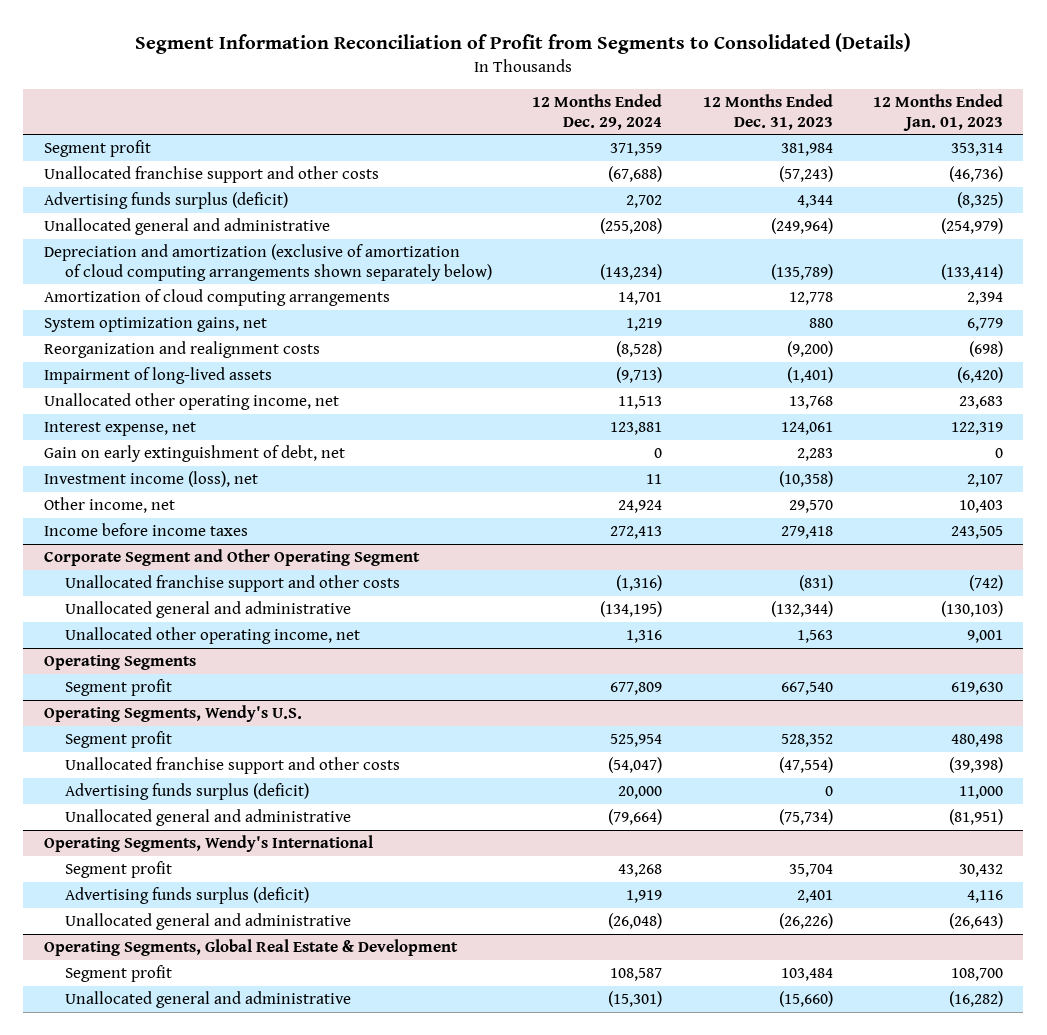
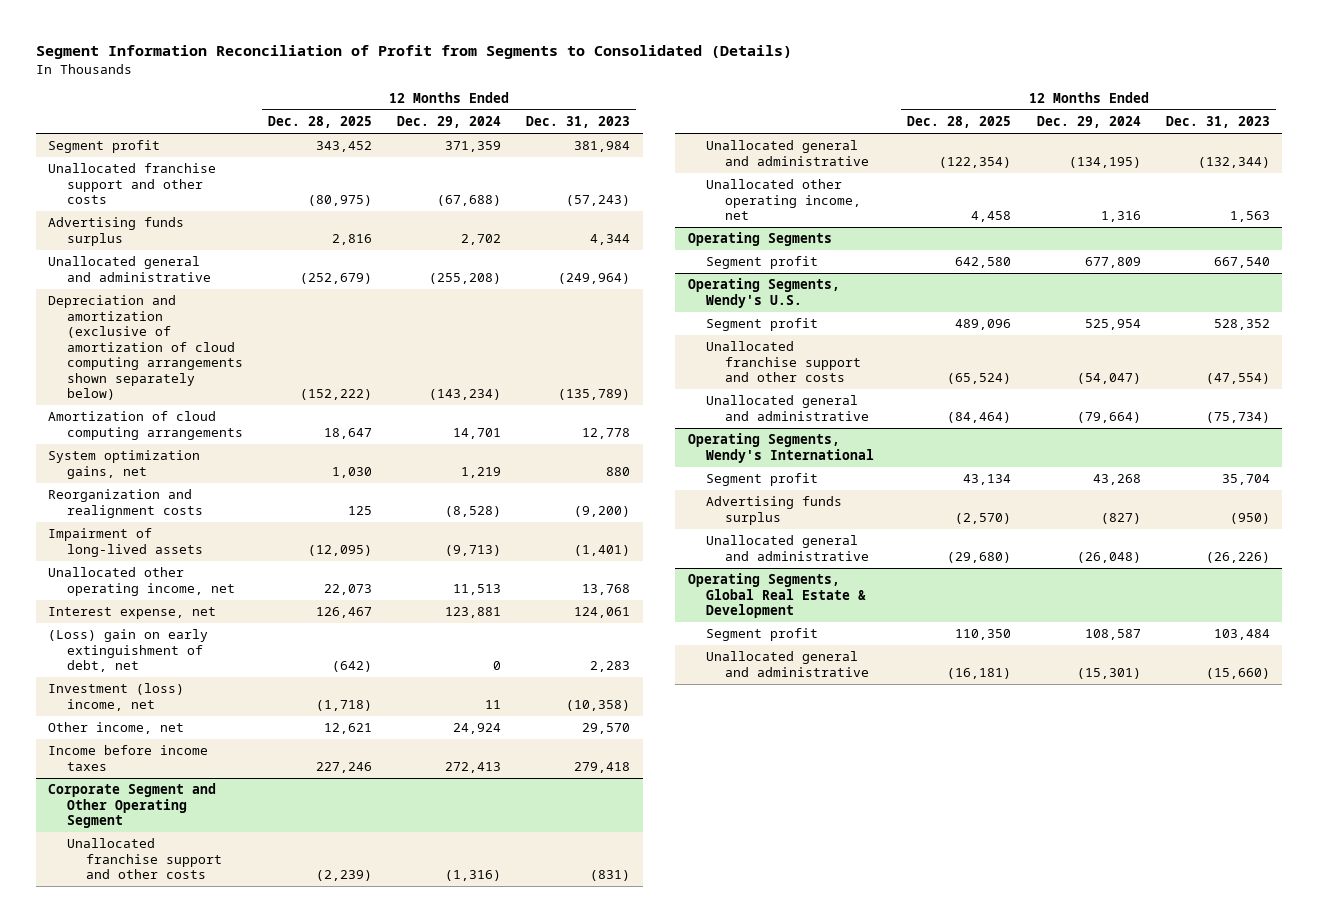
[873,93,1004,131] 12 Months Ended Jan. 01, 2023 -> none
none -> [268,116,373,129] Dec. 28, 2025
[43,192,288,210] Advertising funds surplus (deficit) -> [48,217,185,246] Advertising funds surplus
[43,445,345,463] Gain on early extinguishment of debt, net -> [48,629,209,673] (Loss) gain on early extinguishment of debt, net
[43,471,258,488] Investment income (loss), net -> [48,683,185,711] Investment (loss) income, net
[65,783,310,801] Advertising funds surplus (deficit) -> none
[65,887,310,905] Advertising funds surplus (deficit) -> [706,496,843,525] Advertising funds surplus
[626,890,663,904] 1,919 -> [1100,512,1141,524] (827)
[796,890,833,904] 2,401 -> [1229,512,1270,524] (950)

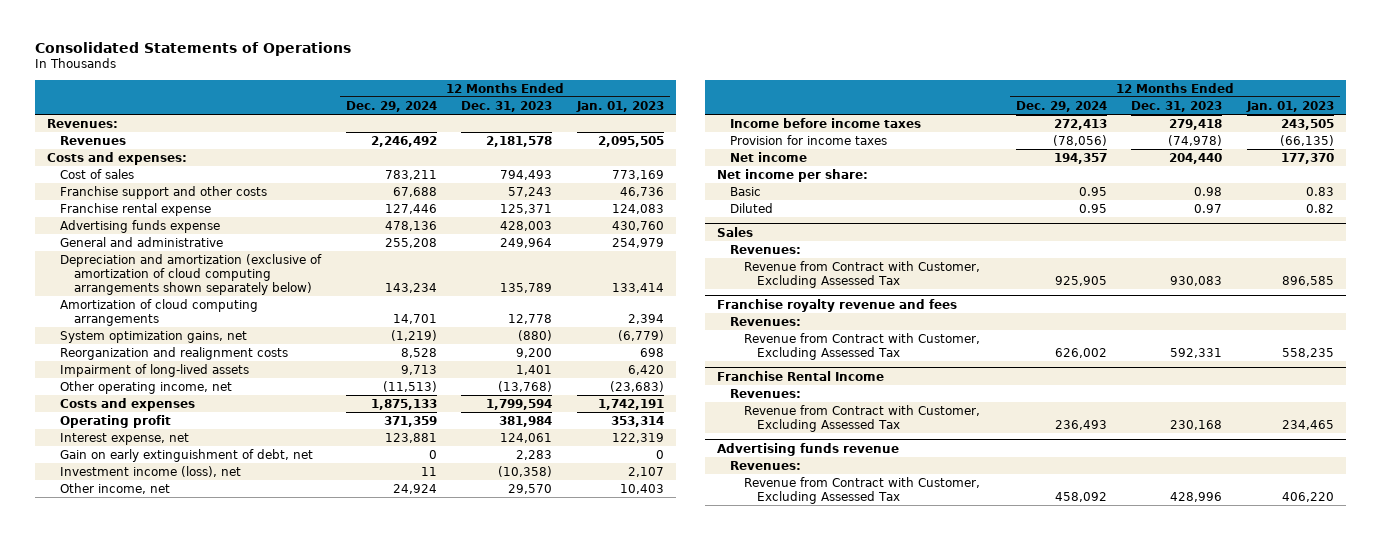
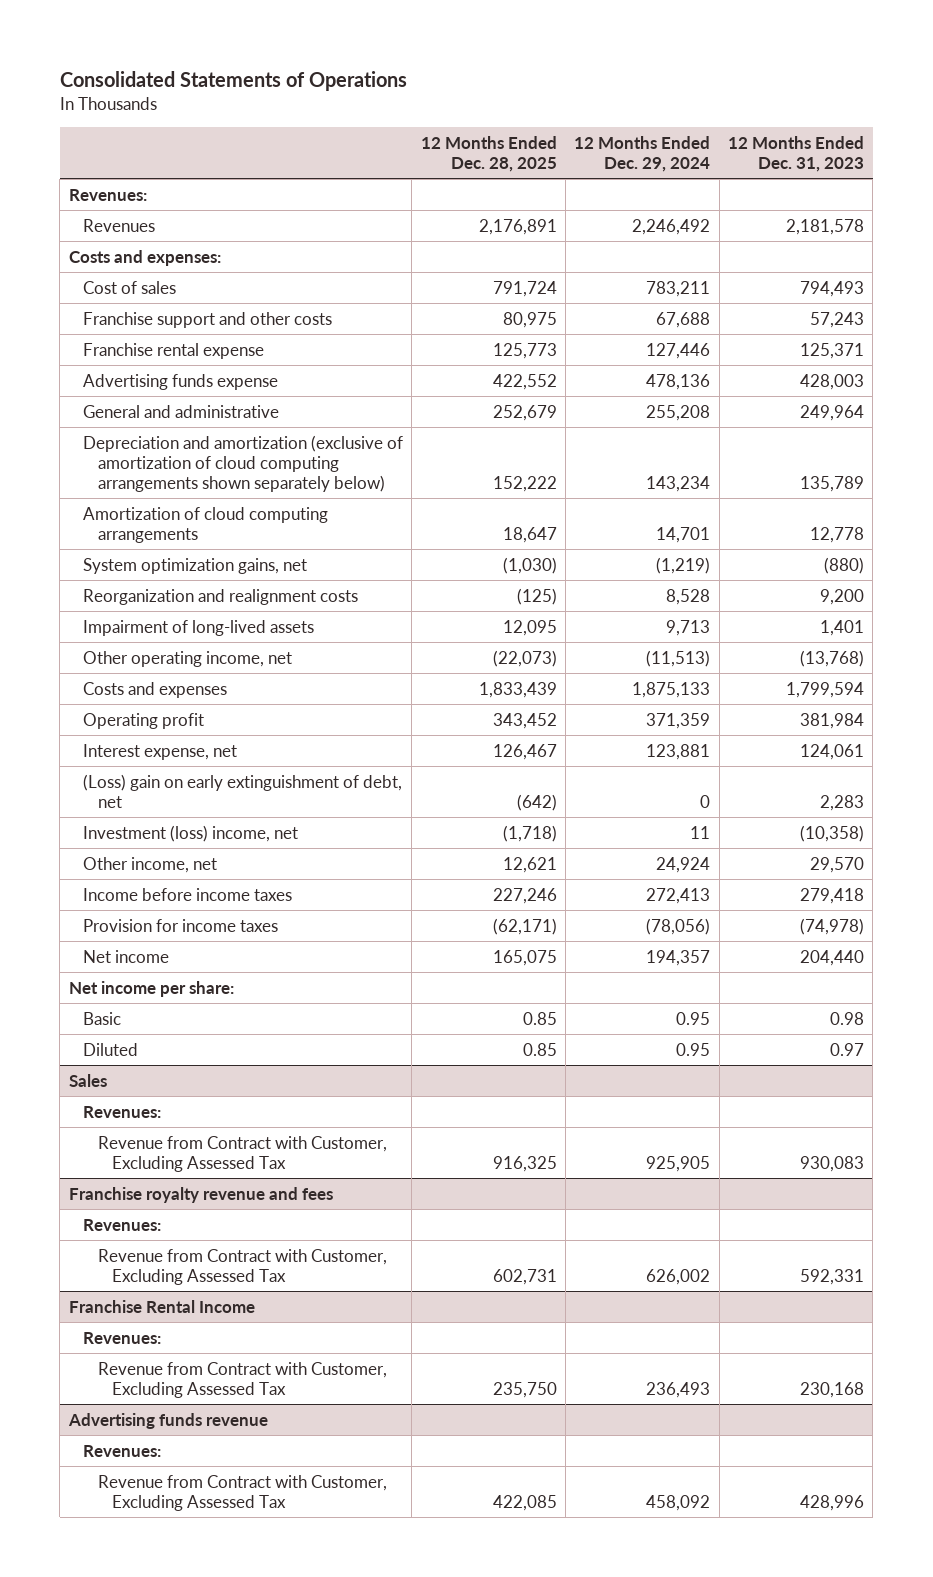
[575,100,664,112] Jan. 01, 2023 -> none
none -> [420,135,557,173] 12 Months Ended Dec. 28, 2025
[60,448,314,462] Gain on early extinguishment of debt, net -> [83,773,403,808] (Loss) gain on early extinguishment of debt, net
[60,465,242,477] Investment income (loss), net -> [83,824,299,842] Investment (loss) income, net

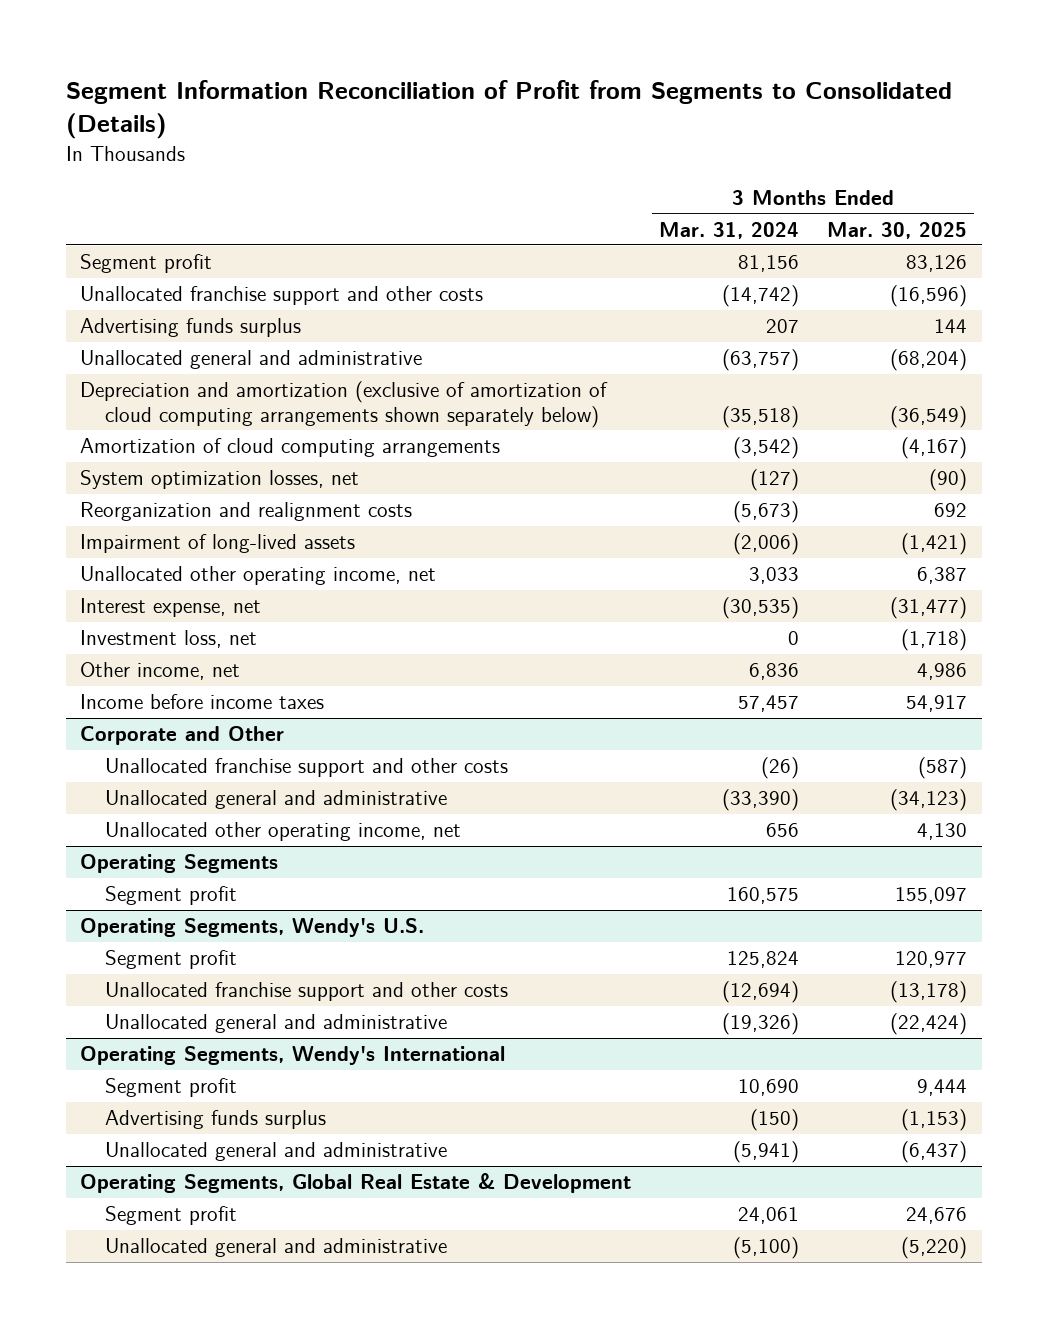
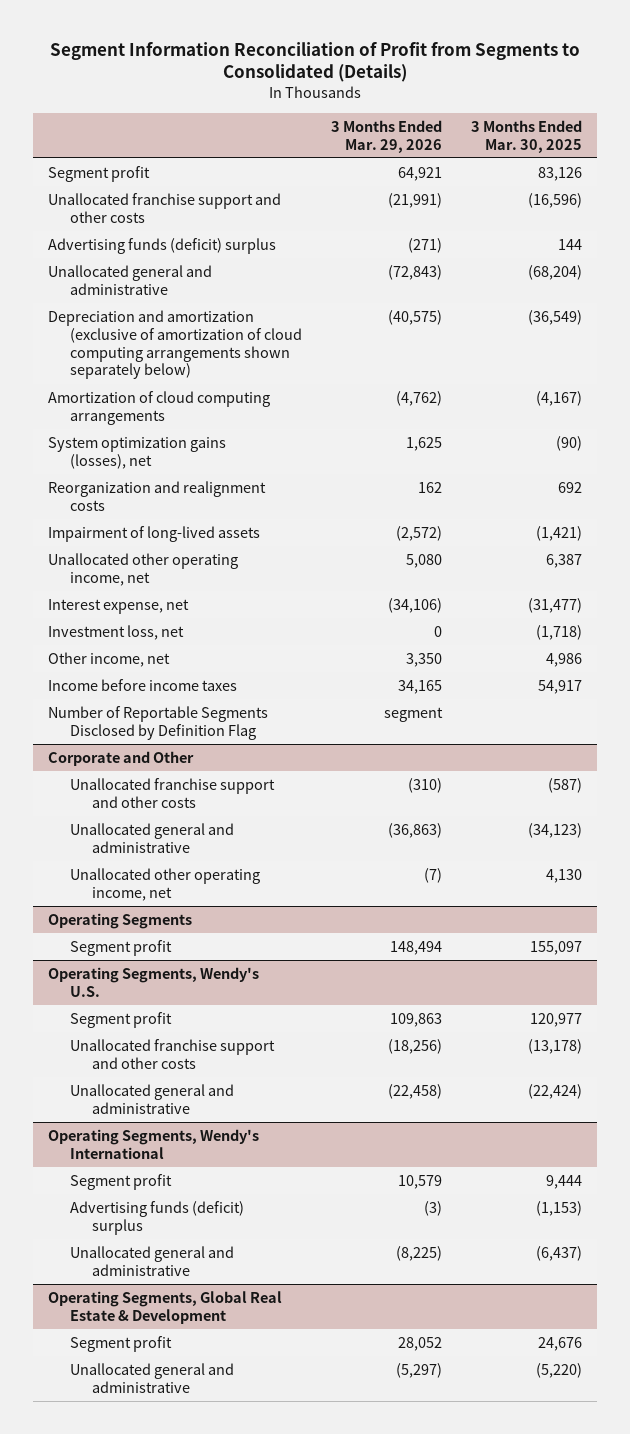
[659,221,800,239] Mar. 31, 2024 -> none
none -> [331,119,443,153] 3 Months Ended Mar. 29, 2026
[80,318,302,338] Advertising funds surplus -> [47,237,276,254] Advertising funds (deficit) surplus
[80,470,360,490] System optimization losses, net -> [47,436,226,469] System optimization gains (losses), net
none -> [47,705,268,740] Number of Reportable Segments Disclosed by Definition Flag
[104,1110,326,1130] Advertising funds surplus -> [69,1200,244,1235] Advertising funds (deficit) surplus

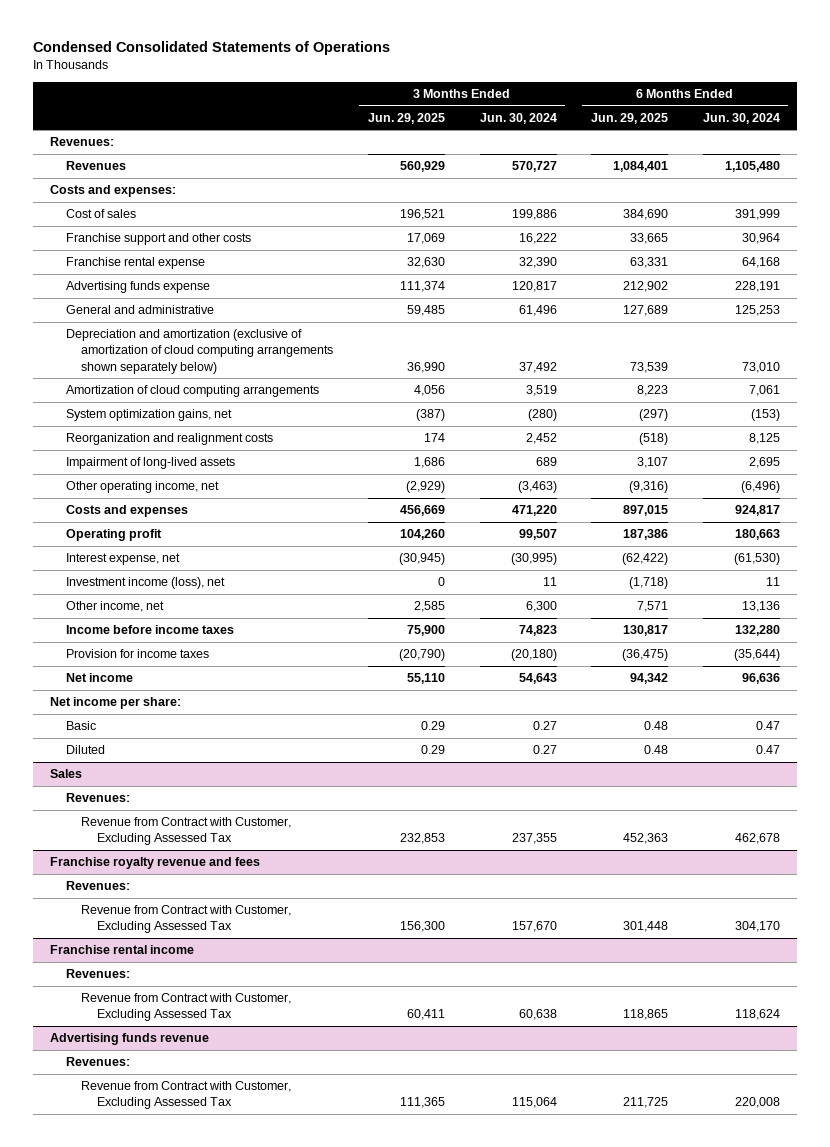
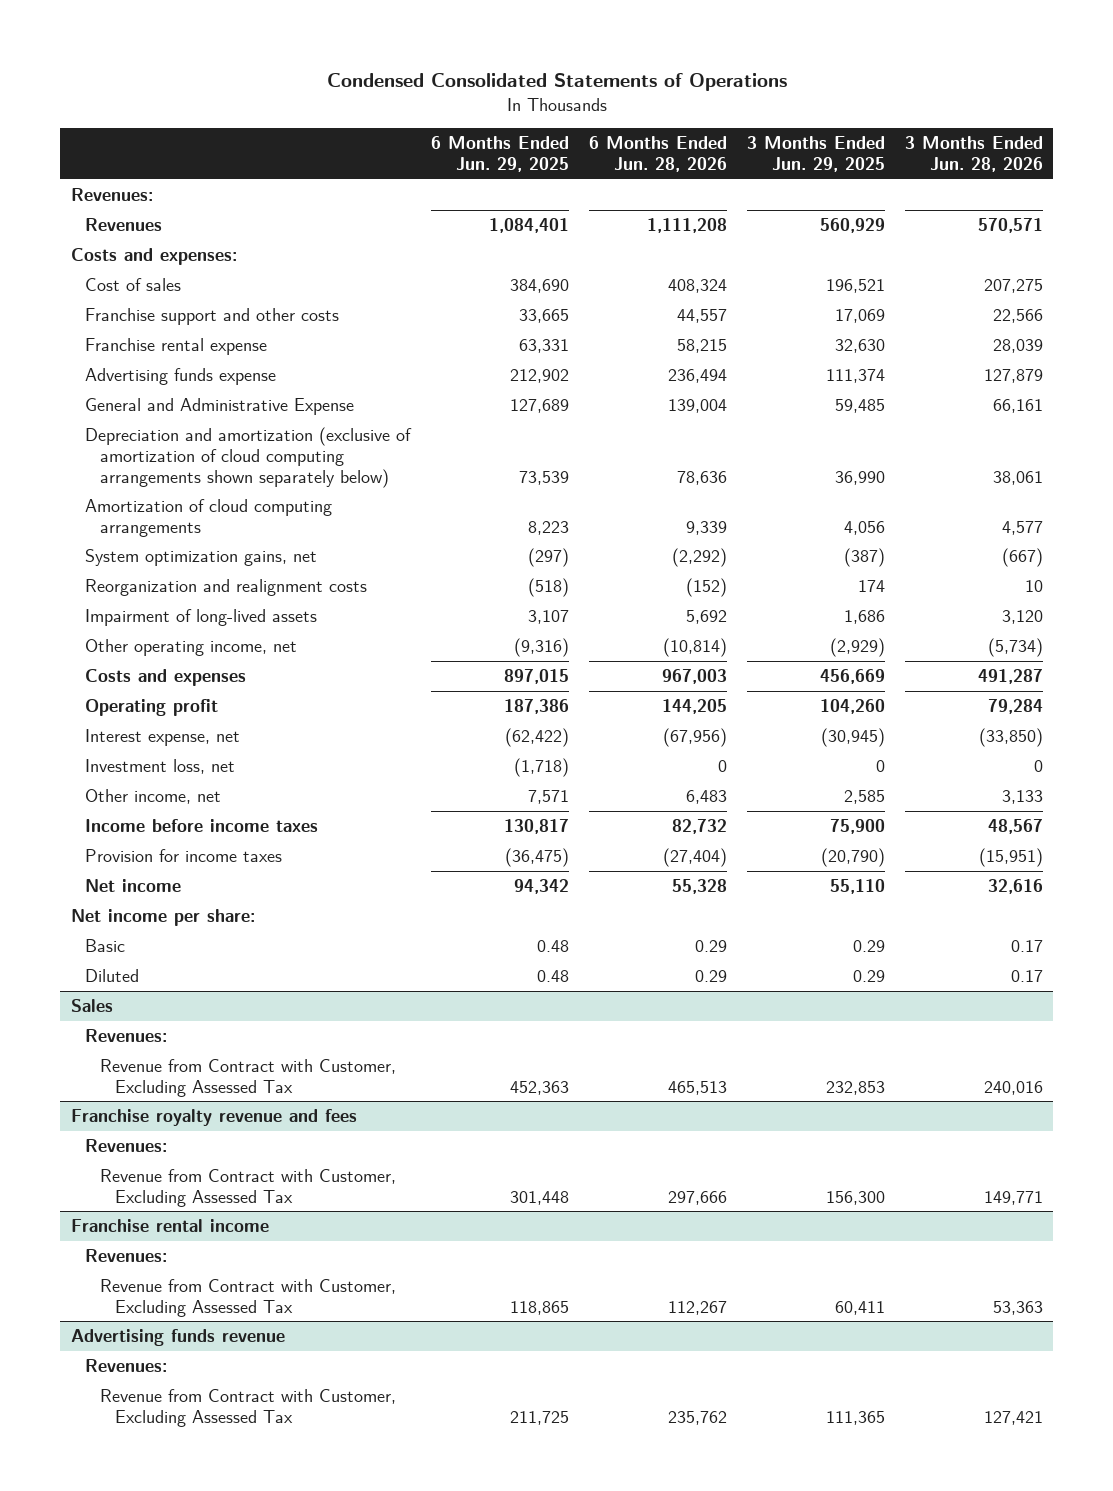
[479,112,557,124] Jun. 30, 2024 -> none
[702,112,780,124] Jun. 30, 2024 -> none
none -> [588,136,727,173] 6 Months Ended Jun. 28, 2026
none -> [904,136,1043,173] 3 Months Ended Jun. 28, 2026
[65,305,214,315] General and administrative -> [85,397,355,415] General and Administrative Expense
[65,577,225,590] Investment income (loss), net -> [85,758,236,774] Investment loss, net

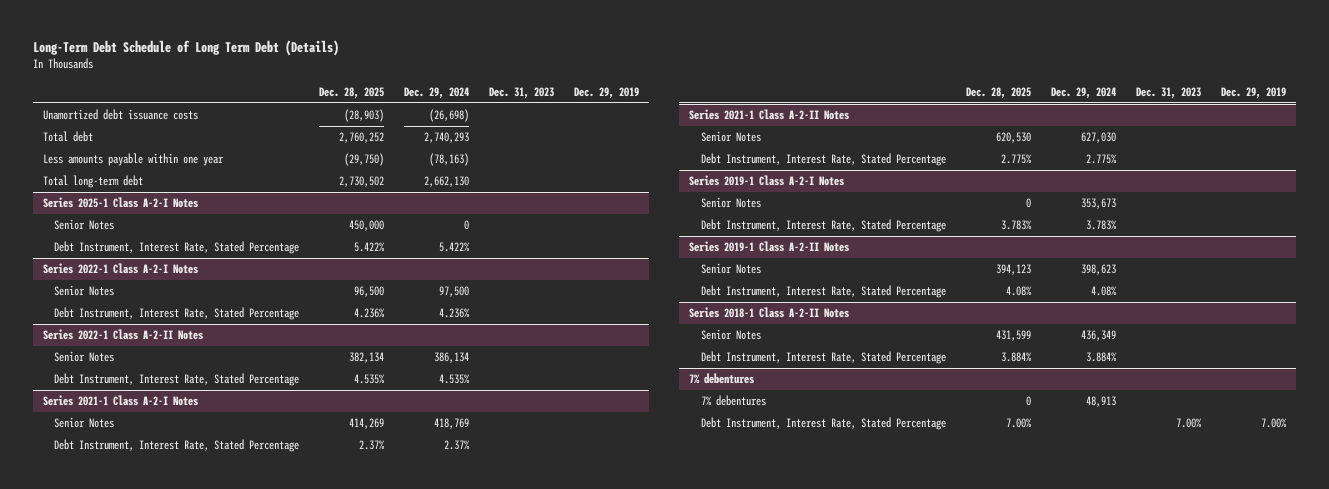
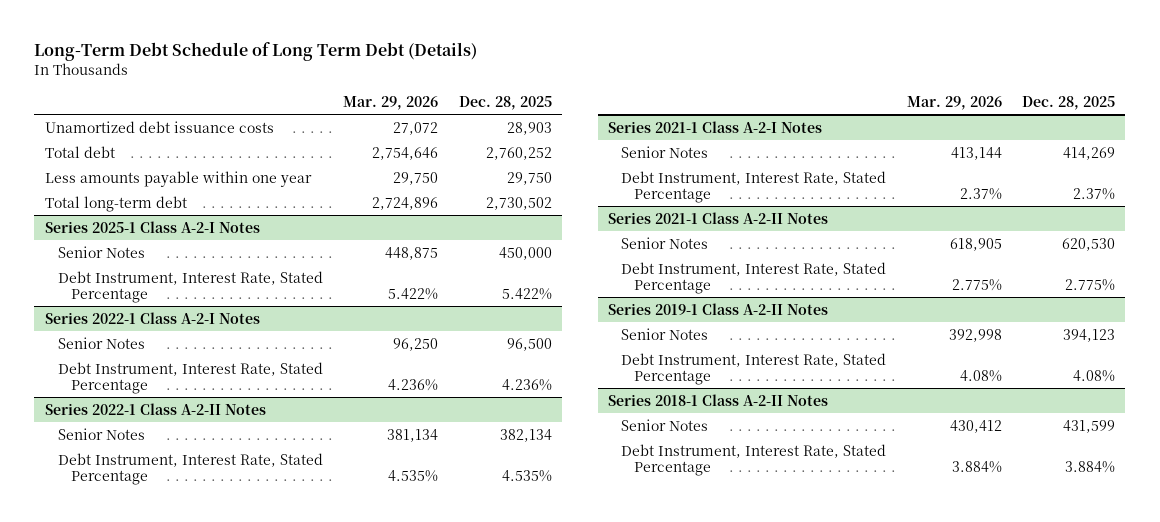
[403,86,469,99] Dec. 29, 2024 -> none
[488,86,554,99] Dec. 31, 2023 -> none
[574,86,640,99] Dec. 29, 2019 -> none
none -> [343,96,439,111] Mar. 29, 2026
[343,109,384,123] (28,903) -> [506,121,552,135] 28,903
[343,153,384,167] (29,750) -> [506,171,552,185] 29,750
[689,175,845,187] Series 2019-1 Class A-2-I Notes -> none
[700,197,761,209] Senior Notes -> none
[700,219,946,233] Debt Instrument, Interest Rate, Stated Percentage -> none
[689,373,755,385] 7% debentures -> none
[700,395,766,407] 7% debentures -> none
[700,417,946,431] Debt Instrument, Interest Rate, Stated Percentage -> none

